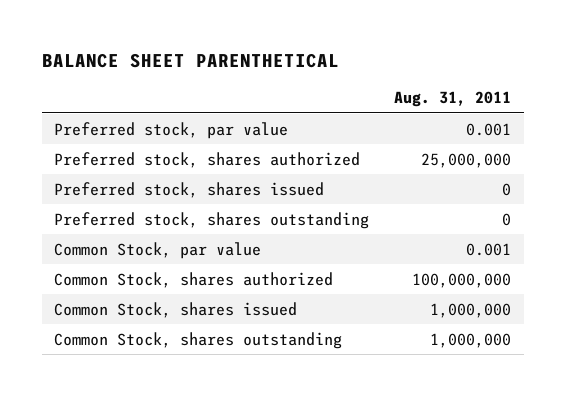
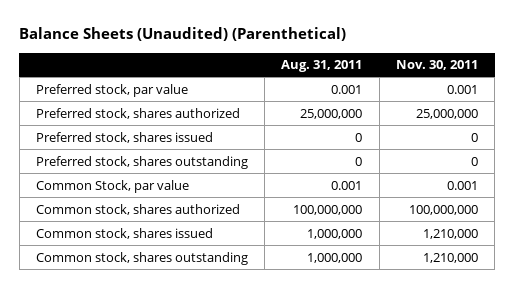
[41,52,339,68] BALANCE SHEET PARENTHETICAL -> [19,27,347,42] Balance Sheets (Unaudited) (Parenthetical)
none -> [396,60,479,71] Nov. 30, 2011
[54,271,334,288] Common Stock, shares authorized -> [35,203,240,215] Common stock, shares authorized
[54,301,298,318] Common Stock, shares issued -> [35,227,213,239] Common stock, shares issued
[54,331,343,349] Common Stock, shares outstanding -> [35,251,248,265] Common stock, shares outstanding

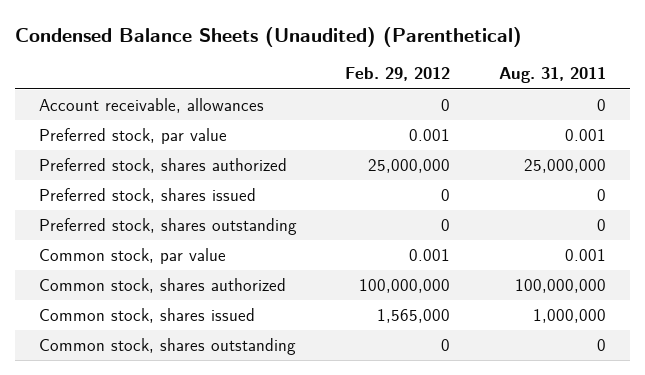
[19,27,347,42] Balance Sheets (Unaudited) (Parenthetical) -> [15,26,523,47] Condensed Balance Sheets (Unaudited) (Parenthetical)
[396,60,479,71] Nov. 30, 2011 -> none
none -> [345,67,451,82] Feb. 29, 2012
none -> [39,97,265,113] Account receivable, allowances
[35,179,189,193] Common Stock, par value -> [39,247,227,264] Common stock, par value
[307,252,363,263] 1,000,000 -> [596,338,606,351] 0

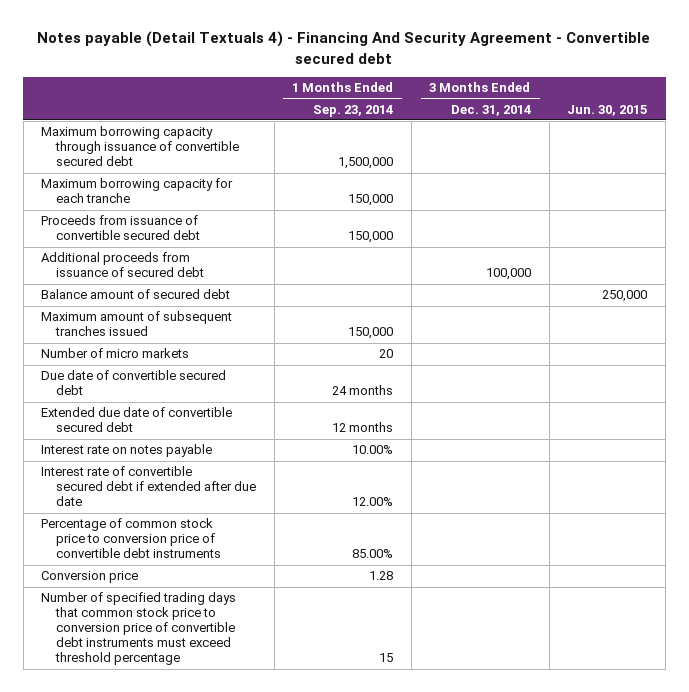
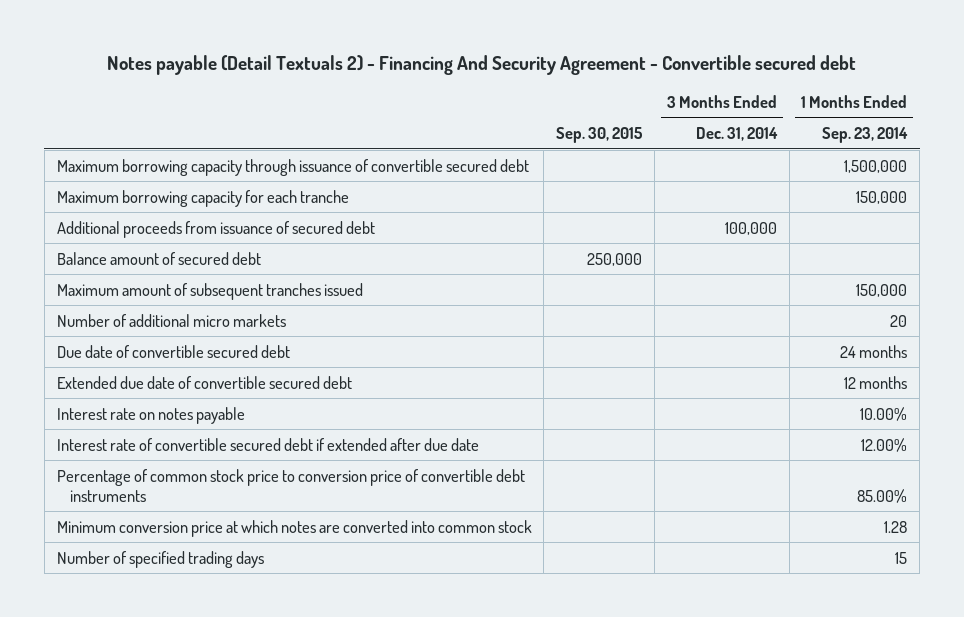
[37,31,651,64] Notes payable (Detail Textuals 4) - Financing And Security Agreement - Convertible secured debt -> [107,55,857,76] Notes payable (Detail Textuals 2) - Financing And Security Agreement - Convertible secured debt
[567,104,648,116] Jun. 30, 2015 -> none
none -> [556,127,644,144] Sep. 30, 2015
[41,215,200,241] Proceeds from issuance of convertible secured debt -> none
[41,348,190,359] Number of micro markets -> [56,313,286,327] Number of additional micro markets
[41,571,139,584] Conversion price -> [56,519,532,537] Minimum conversion price at which notes are converted into common stock
[41,592,237,666] Number of specified trading days that common stock price to conversion price of convertible debt instruments must exceed threshold percentage -> [56,550,264,568] Number of specified trading days

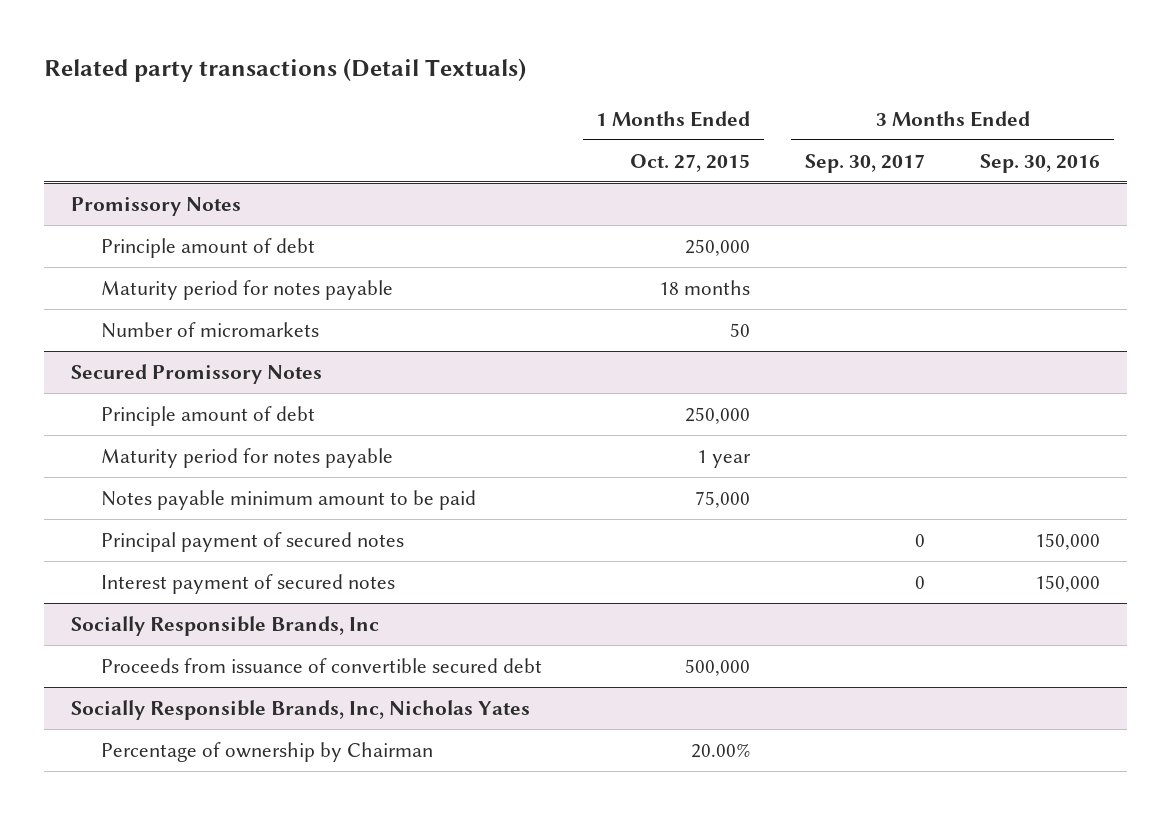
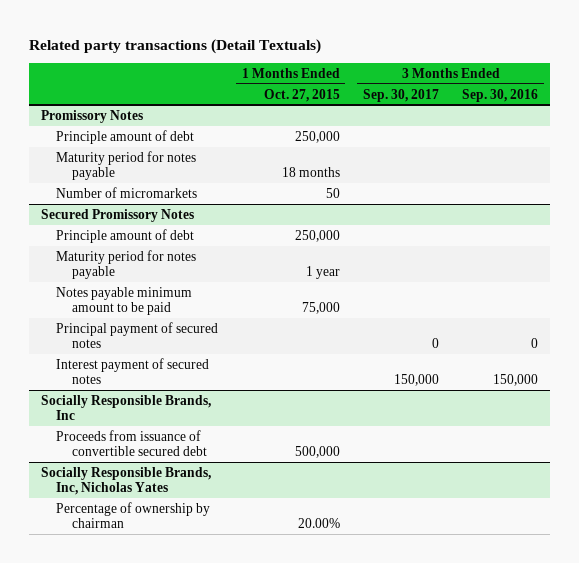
[1034,532,1100,550] 150,000 -> [531,338,539,349] 0
[915,575,926,589] 0 -> [393,374,439,387] 150,000
[100,741,433,762] Percentage of ownership by Chairman -> [56,501,211,529] Percentage of ownership by chairman

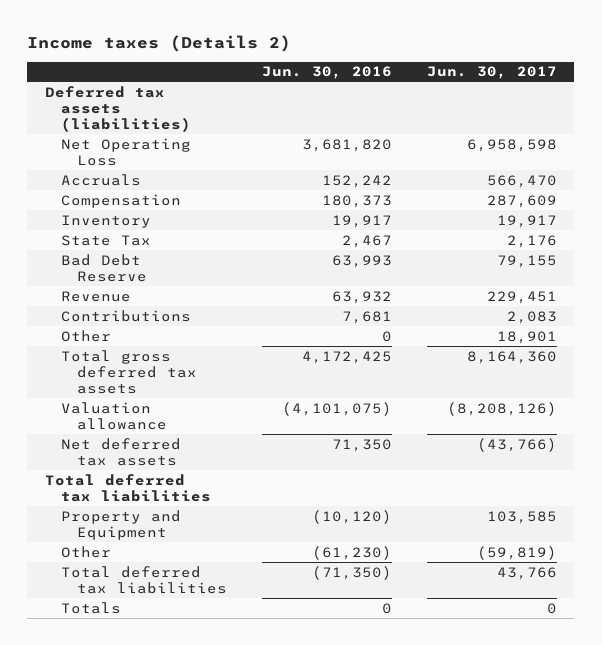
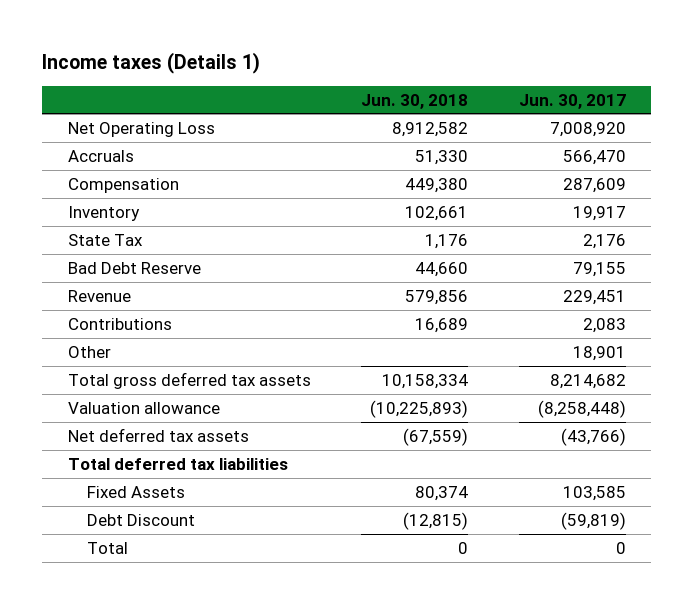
[27,35,292,53] Income taxes (Details 2) -> [42,51,261,74] Income taxes (Details 1)
[261,66,392,80] Jun. 30, 2016 -> none
none -> [361,93,469,109] Jun. 30, 2018
[44,85,191,132] Deferred tax assets (liabilities) -> none
[466,138,557,152] 6,958,598 -> [549,121,626,137] 7,008,920
[466,350,557,364] 8,164,360 -> [549,373,626,389] 8,214,682
[446,401,557,416] (8,208,126) -> [537,399,626,418] (8,258,448)
[60,565,228,594] Total deferred tax liabilities -> none
[60,509,181,540] Property and Equipment -> [87,485,186,498] Fixed Assets
[60,545,111,558] Other -> [87,513,196,526] Debt Discount
[60,601,121,614] Totals -> [87,541,129,554] Total

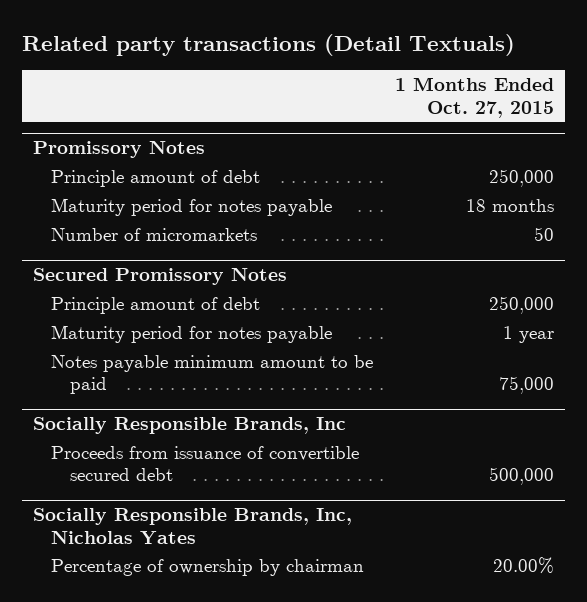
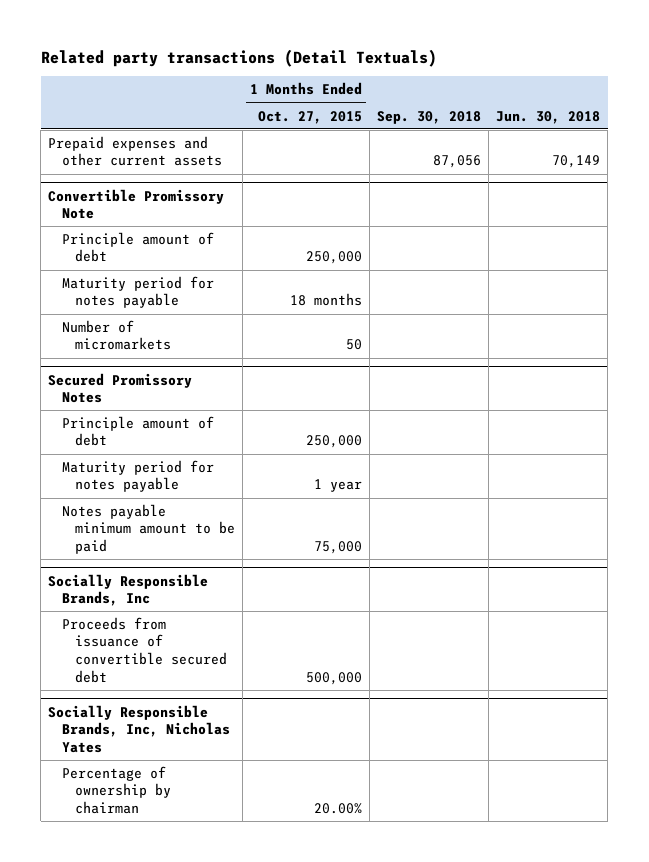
none -> [377,110,482,124] Sep. 30, 2018
none -> [496,110,601,124] Jun. 30, 2018
none -> [48,135,222,167] Prepaid expenses and other current assets
[32,141,205,159] Promissory Notes -> [48,188,225,220] Convertible Promissory Note

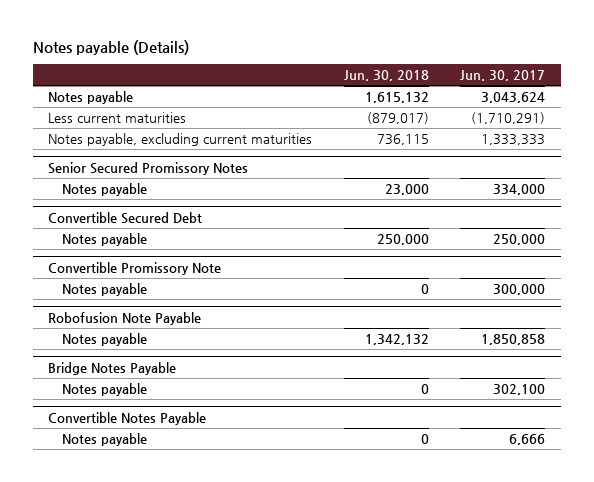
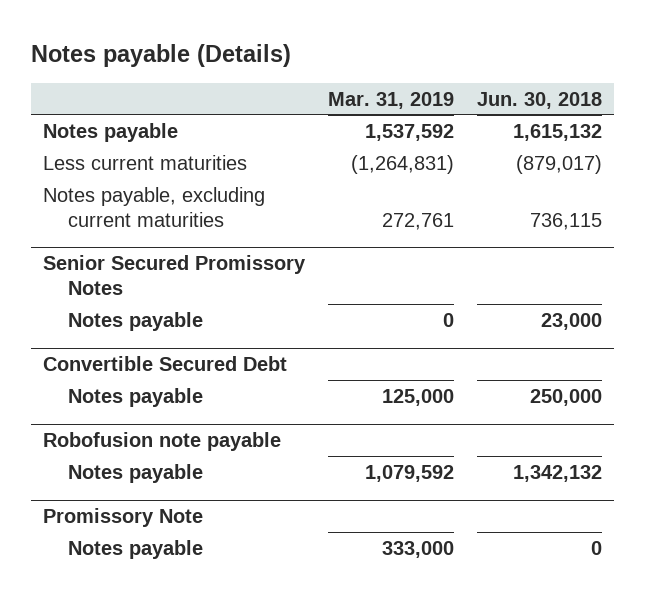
[460,70,546,82] Jun. 30, 2017 -> none
none -> [328,91,455,109] Mar. 31, 2019
[48,261,222,275] Convertible Promissory Note -> none
[61,282,147,296] Notes payable -> none
[48,311,202,325] Robofusion Note Payable -> [42,432,281,452] Robofusion note payable
[48,361,177,375] Bridge Notes Payable -> none
[61,382,147,396] Notes payable -> none
[48,411,207,425] Convertible Notes Payable -> none
none -> [42,508,203,528] Promissory Note

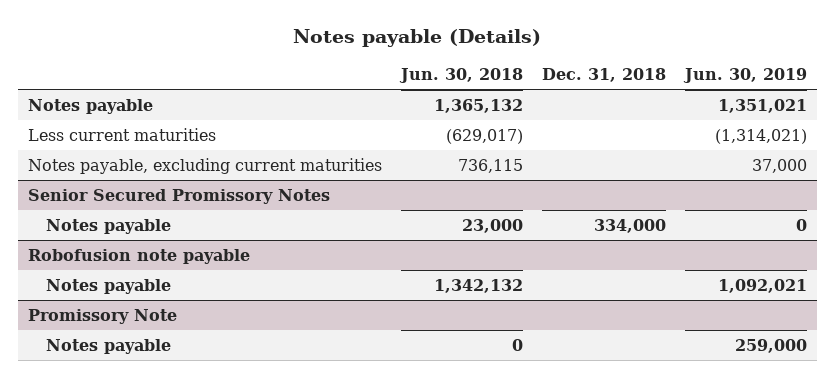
[328,91,455,109] Mar. 31, 2019 -> none
none -> [542,68,667,83] Dec. 31, 2018
none -> [683,68,808,84] Jun. 30, 2019
[513,123,603,141] 1,615,132 -> [433,98,523,113] 1,365,132
[516,154,603,174] (879,017) -> [445,128,523,144] (629,017)
[42,356,287,372] Convertible Secured Debt -> none
[68,387,204,407] Notes payable -> none

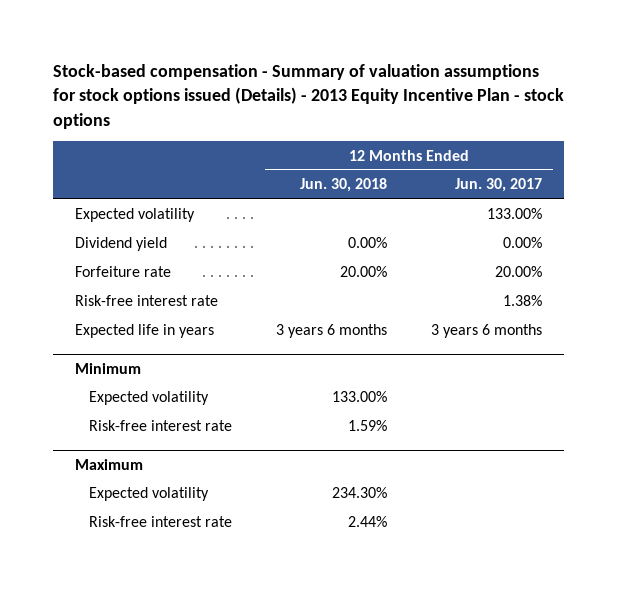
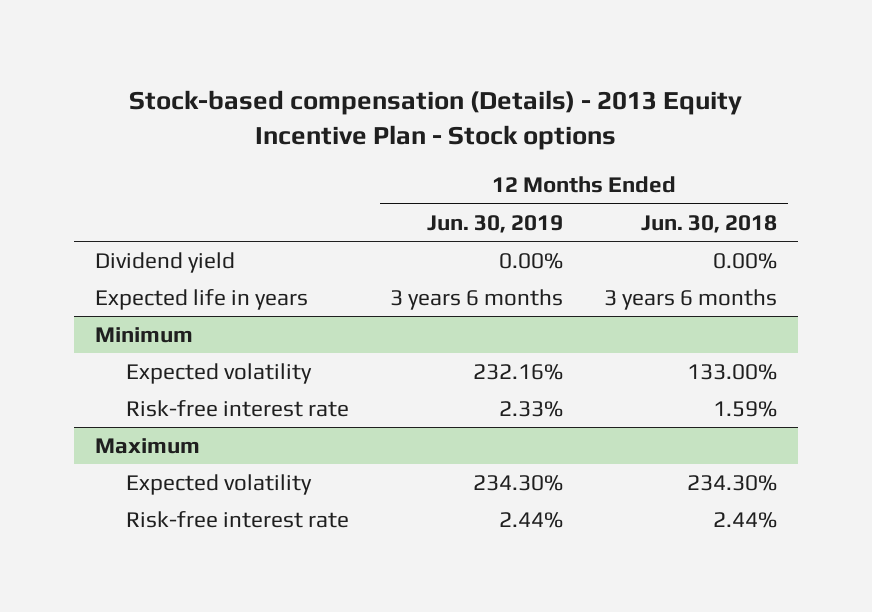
[52,64,564,129] Stock-based compensation - Summary of valuation assumptions for stock options issued (Details) - 2013 Equity Incentive Plan - stock options -> [128,89,742,150] Stock-based compensation (Details) - 2013 Equity Incentive Plan - Stock options
[455,178,543,193] Jun. 30, 2017 -> none
none -> [426,214,563,233] Jun. 30, 2019
[75,208,196,223] Expected volatility -> none
[75,266,172,278] Forfeiture rate -> none
[75,295,219,307] Risk-free interest rate -> none

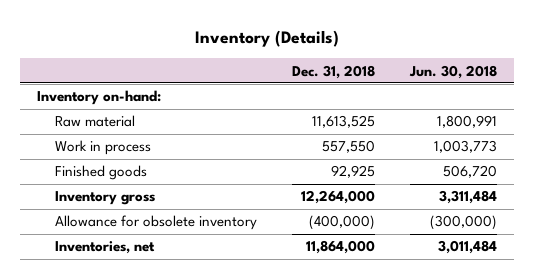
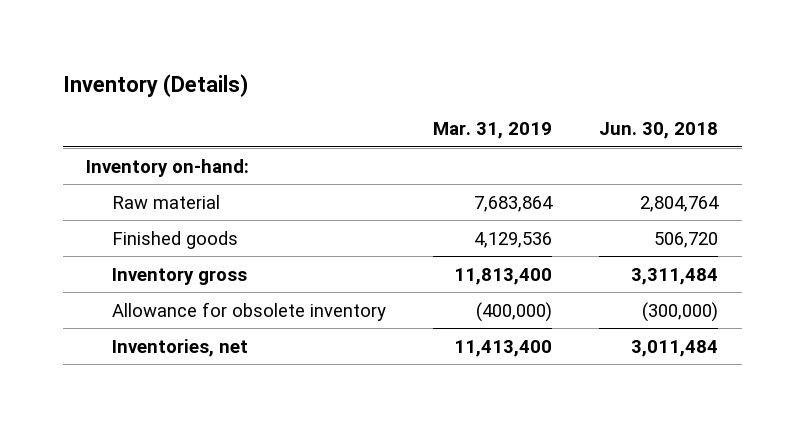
[291,64,375,79] Dec. 31, 2018 -> none
none -> [432,122,552,140] Mar. 31, 2019
[55,140,152,156] Work in process -> none
[436,115,497,129] 1,800,991 -> [640,195,720,212] 2,804,764

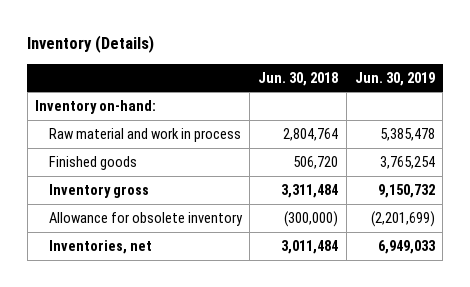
[432,122,552,140] Mar. 31, 2019 -> none
none -> [354,71,435,86] Jun. 30, 2019
[111,194,220,209] Raw material -> [48,128,241,143] Raw material and work in process

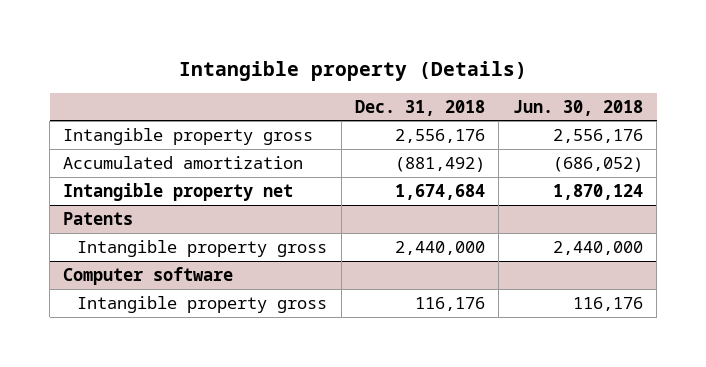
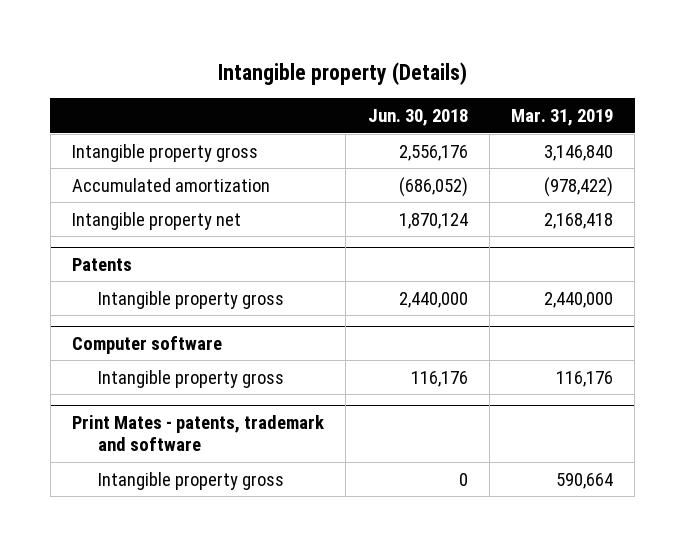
[355,99,486,116] Dec. 31, 2018 -> none
none -> [511,108,614,126] Mar. 31, 2019
none -> [72,414,325,452] Print Mates - patents, trademark and software
none -> [98,471,285,490] Intangible property gross

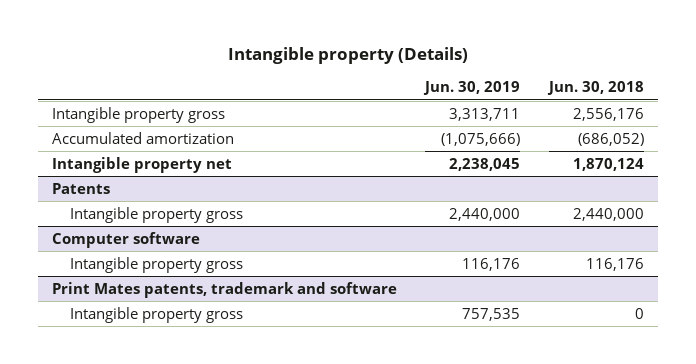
[511,108,614,126] Mar. 31, 2019 -> none
none -> [423,81,521,96] Jun. 30, 2019
[72,414,325,452] Print Mates - patents, trademark and software -> [52,281,398,298] Print Mates patents, trademark and software

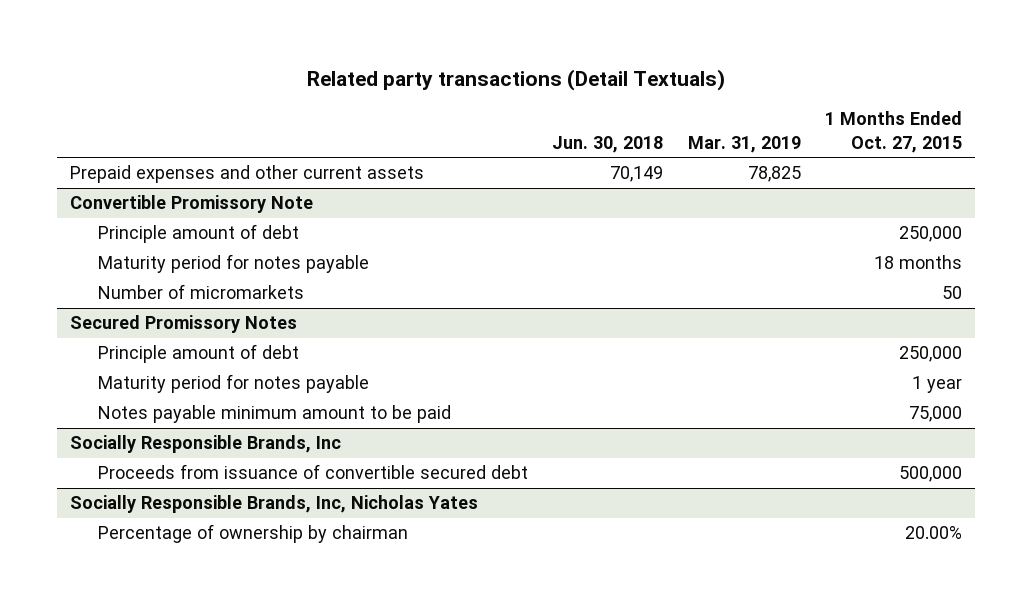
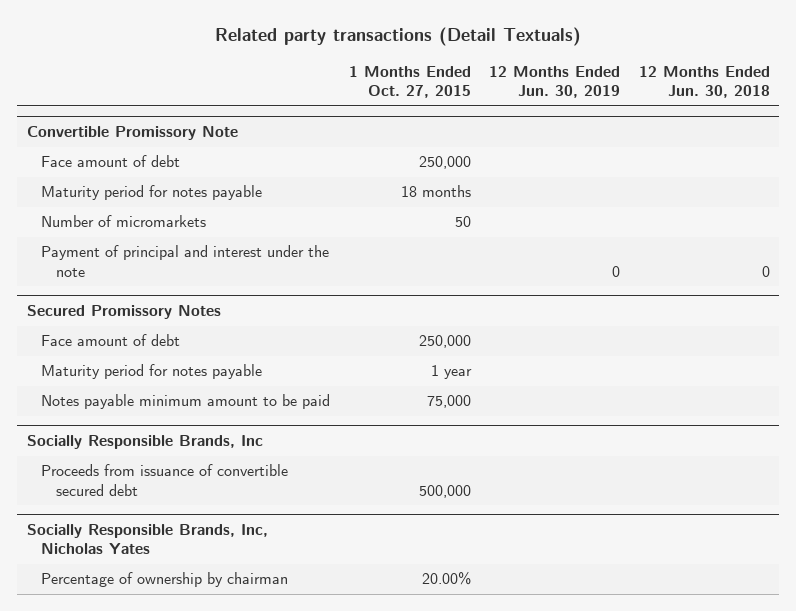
[552,135,664,153] Jun. 30, 2018 -> none
[687,135,801,153] Mar. 31, 2019 -> none
none -> [489,65,621,98] 12 Months Ended Jun. 30, 2019
none -> [638,65,770,98] 12 Months Ended Jun. 30, 2018
[69,165,424,184] Prepaid expenses and other current assets -> none
[97,224,299,244] Principle amount of debt -> [41,155,181,168] Face amount of debt
none -> [41,245,330,277] Payment of principal and interest under the note
[97,344,299,364] Principle amount of debt -> [41,334,181,347] Face amount of debt

